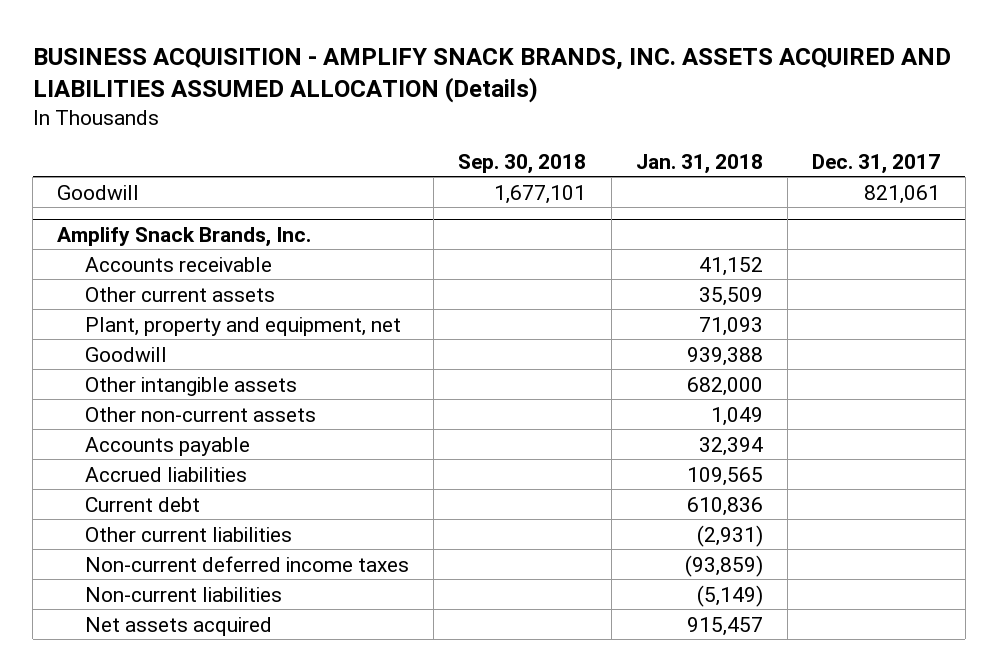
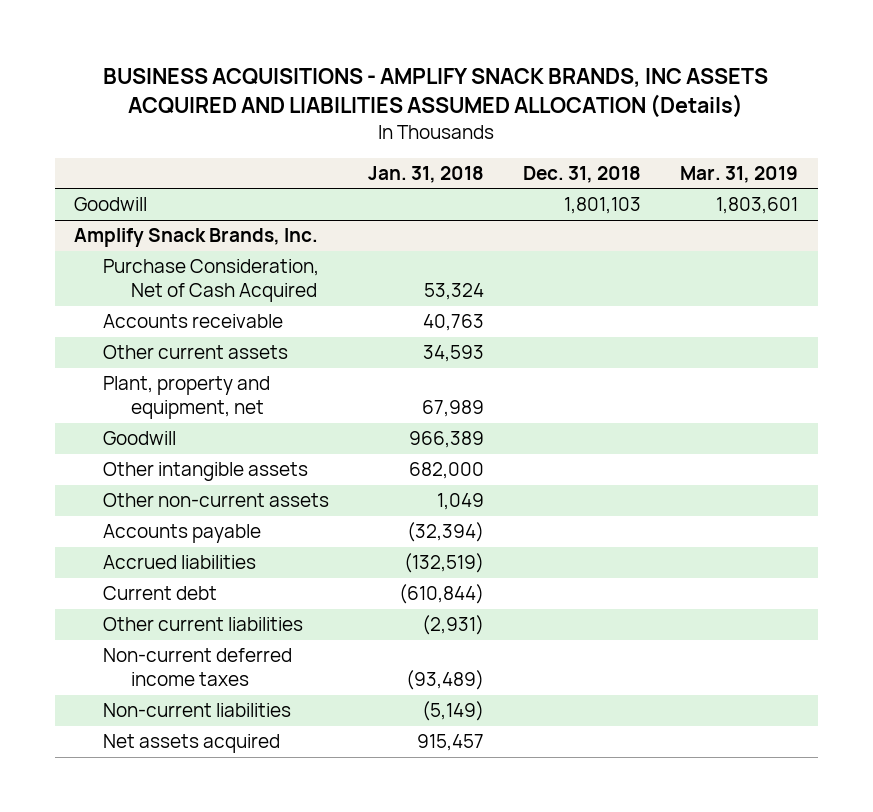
[32,47,951,104] BUSINESS ACQUISITION - AMPLIFY SNACK BRANDS, INC. ASSETS ACQUIRED AND LIABILITIES ASSUMED ALLOCATION (Details) -> [103,67,769,119] BUSINESS ACQUISITIONS - AMPLIFY SNACK BRANDS, INC ASSETS ACQUIRED AND LIABILITIES ASSUMED ALLOCATION (Details)
[458,153,587,174] Sep. 30, 2018 -> none
[812,153,941,174] Dec. 31, 2017 -> none
none -> [523,165,642,183] Dec. 31, 2018
none -> [680,165,799,183] Mar. 31, 2019
none -> [102,259,319,303] Purchase Consideration, Net of Cash Acquired
[698,256,763,276] 41,152 -> [423,314,485,332] 40,763
[698,286,763,306] 35,509 -> [423,345,485,363] 34,593
[698,316,763,336] 71,093 -> [422,400,485,418] 67,989
[686,346,763,366] 939,388 -> [409,431,485,449] 966,389
[698,436,763,456] 32,394 -> [407,522,485,543] (32,394)
[686,466,763,486] 109,565 -> [404,553,485,574] (132,519)
[686,496,763,516] 610,836 -> [399,584,485,605] (610,844)
[684,554,763,577] (93,859) -> [406,670,485,691] (93,489)

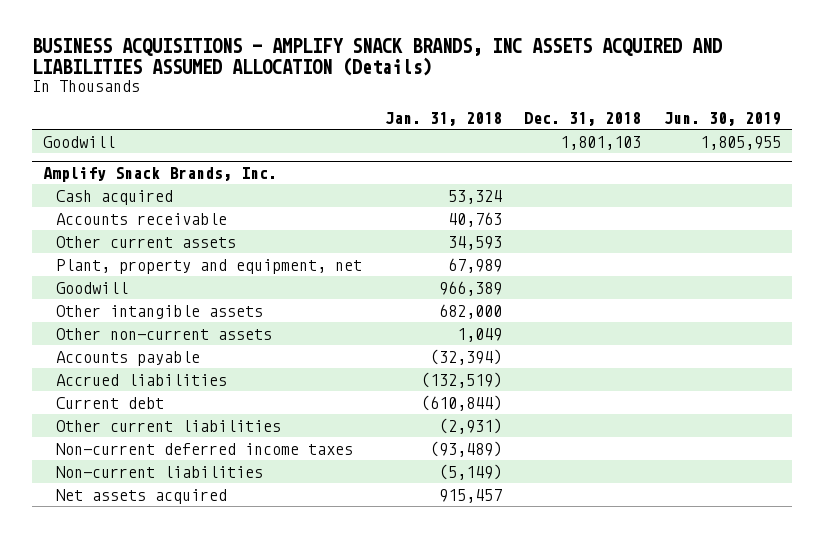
[680,165,799,183] Mar. 31, 2019 -> none
none -> [663,111,781,126] Jun. 30, 2019
[102,259,319,303] Purchase Consideration, Net of Cash Acquired -> [56,189,174,205] Cash acquired

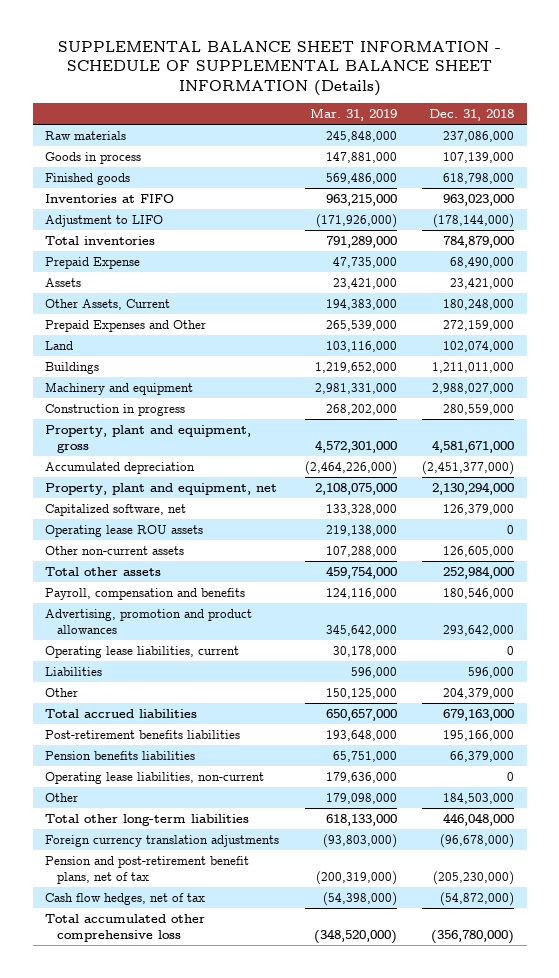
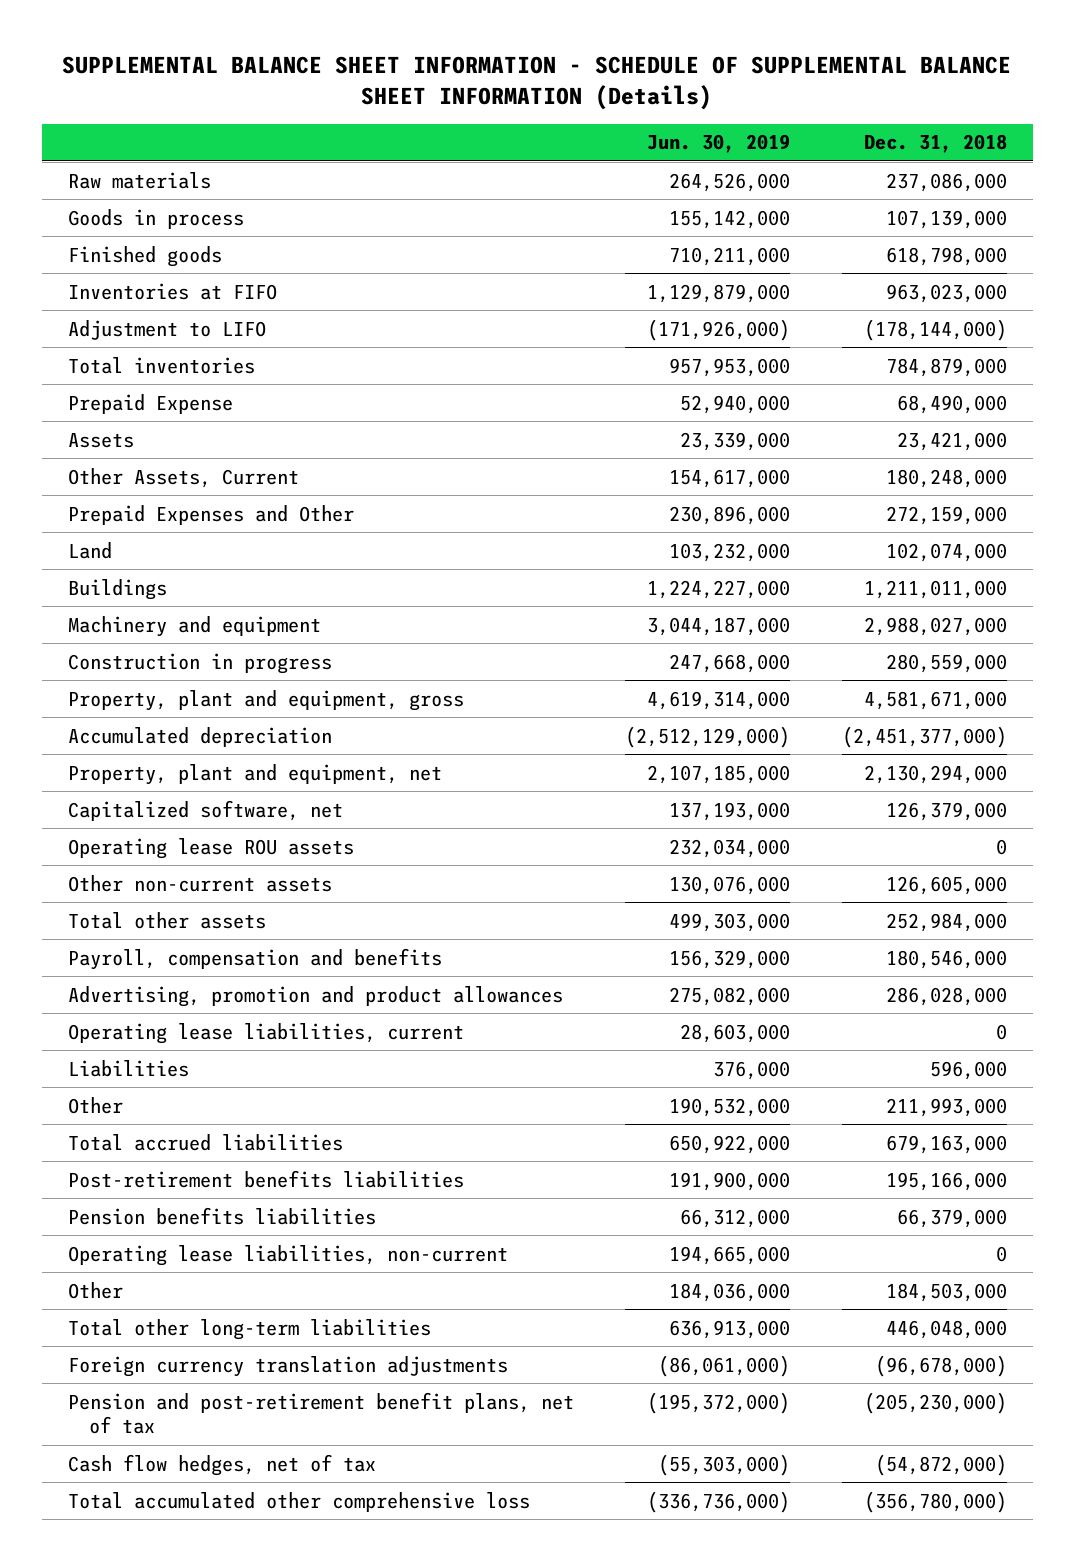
[309,107,397,121] Mar. 31, 2019 -> none
none -> [647,134,791,154] Jun. 30, 2019
[442,624,514,636] 293,642,000 -> [885,986,1007,1006] 286,028,000
[442,687,514,699] 204,379,000 -> [885,1097,1007,1117] 211,993,000

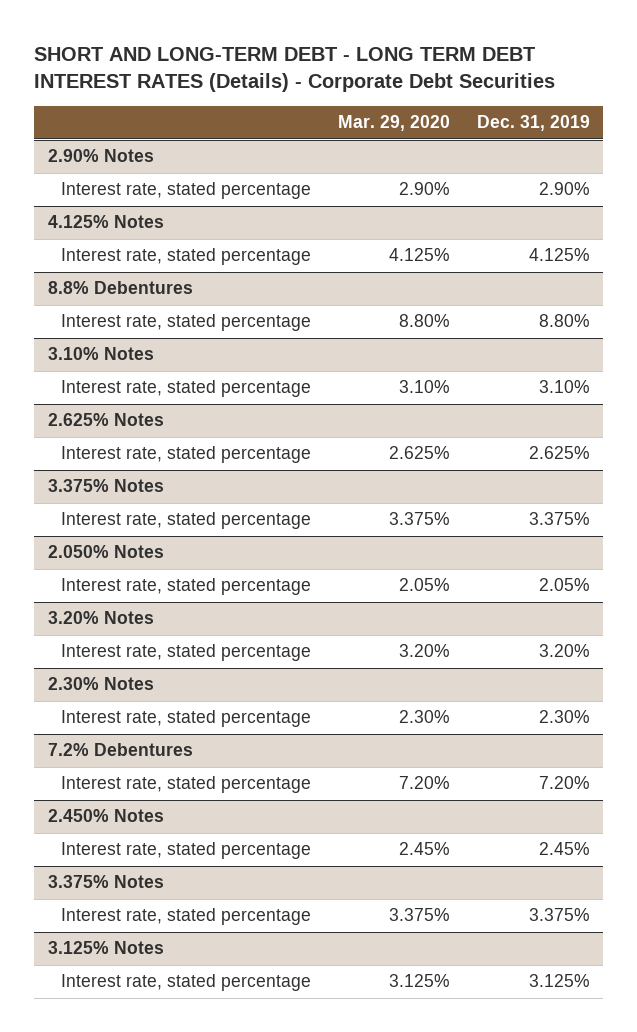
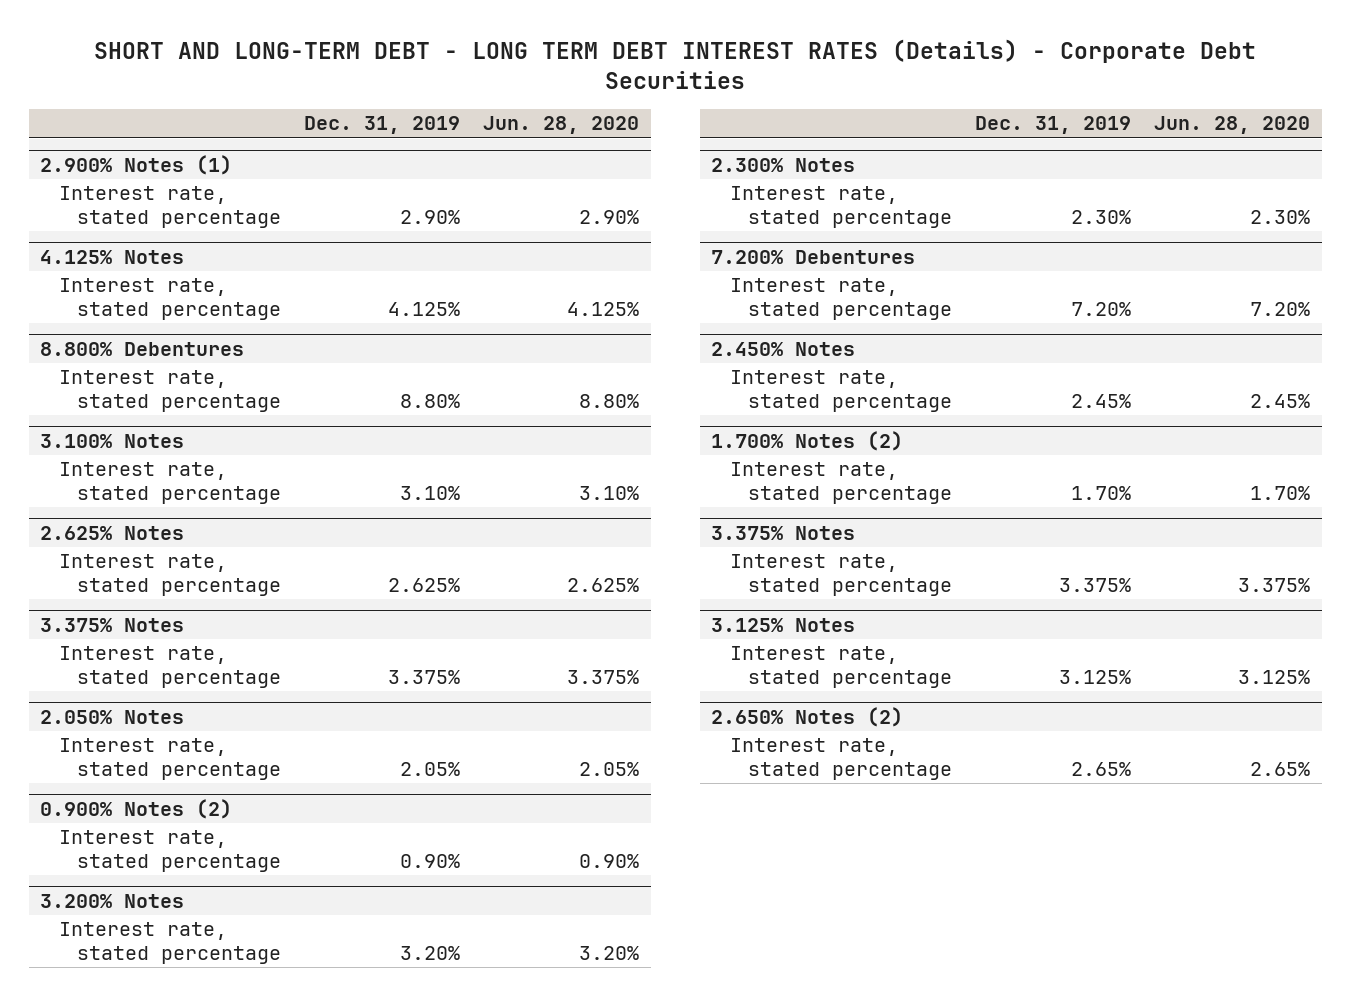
[337,115,450,132] Mar. 29, 2020 -> none
none -> [483,116,640,135] Jun. 28, 2020
[47,149,154,163] 2.90% Notes -> [40,155,233,176] 2.900% Notes (1)
[47,281,193,295] 8.8% Debentures -> [40,342,245,357] 8.800% Debentures
[47,347,154,361] 3.10% Notes -> [40,434,185,449] 3.100% Notes
[47,611,154,625] 3.20% Notes -> [40,799,233,820] 0.900% Notes (2)
none -> [58,830,282,872] Interest rate, stated percentage
none -> [40,894,185,909] 3.200% Notes
[47,677,154,691] 2.30% Notes -> [711,158,856,173] 2.300% Notes
[47,743,193,757] 7.2% Debentures -> [711,250,916,265] 7.200% Debentures
none -> [711,431,904,452] 1.700% Notes (2)
none -> [729,462,953,504] Interest rate, stated percentage
none -> [711,707,904,728] 2.650% Notes (2)
none -> [729,738,953,780] Interest rate, stated percentage

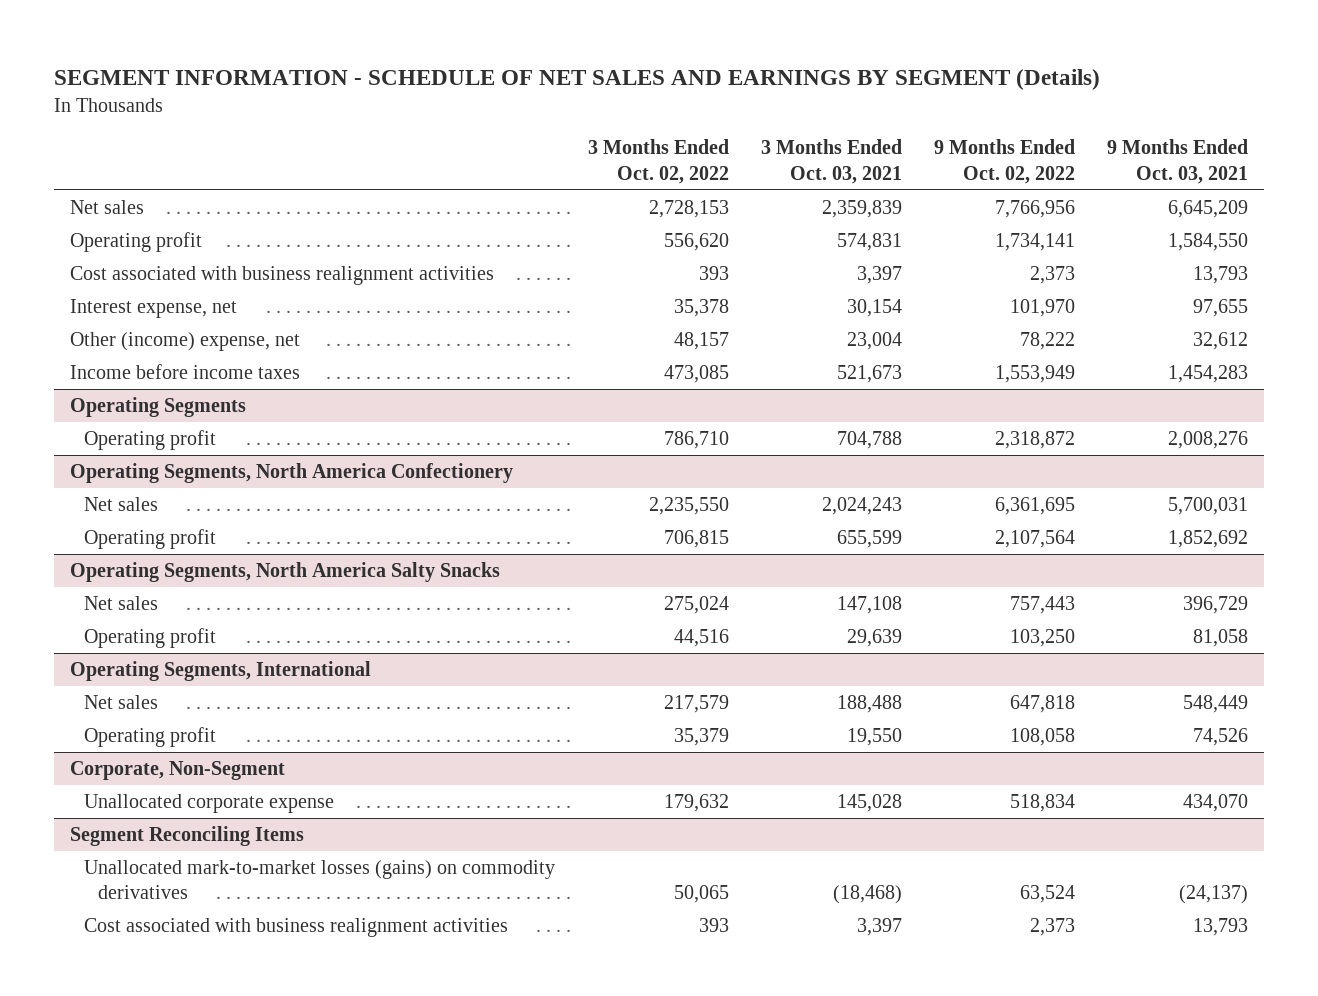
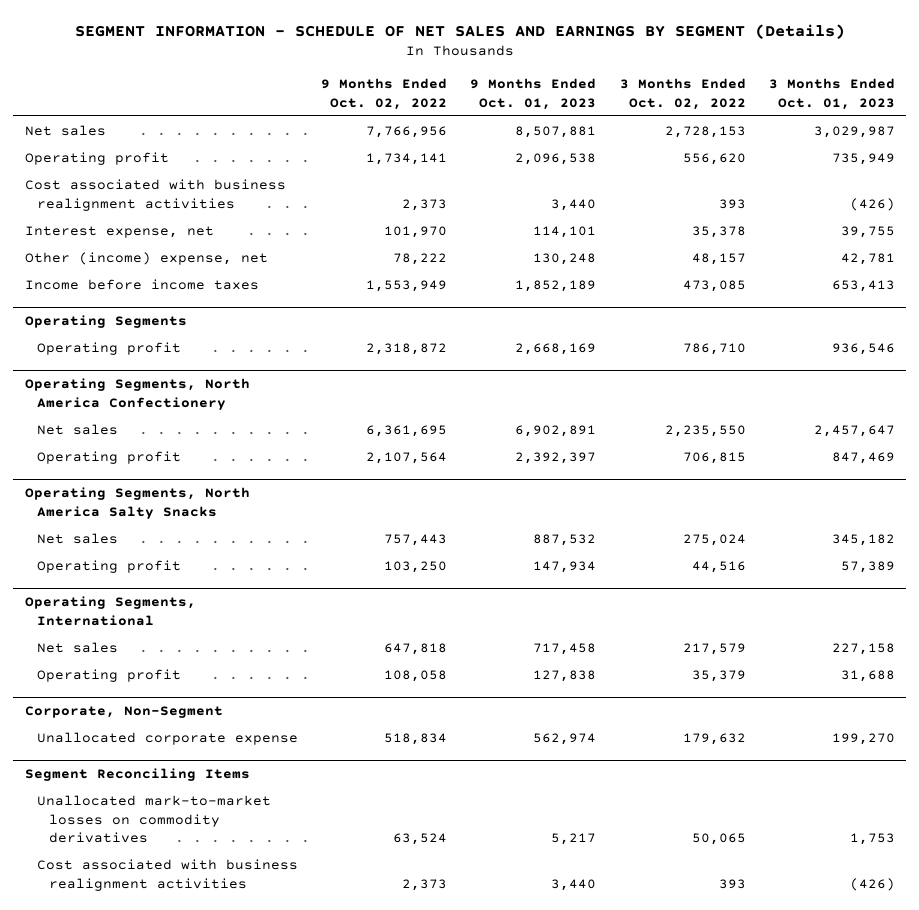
[760,139,902,184] 3 Months Ended Oct. 03, 2021 -> none
[1107,139,1249,184] 9 Months Ended Oct. 03, 2021 -> none
none -> [470,77,597,110] 9 Months Ended Oct. 01, 2023
none -> [768,77,895,110] 3 Months Ended Oct. 01, 2023
[84,859,556,900] Unallocated mark-to-market losses (gains) on commodity derivatives -> [37,794,272,844] Unallocated mark-to-market losses on commodity derivatives

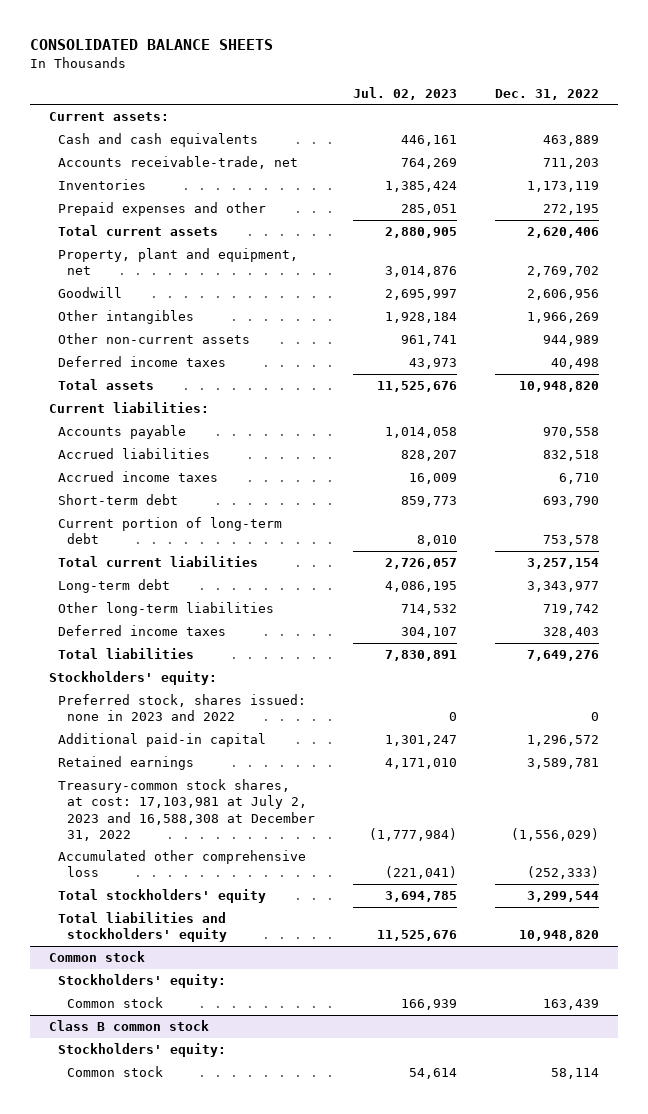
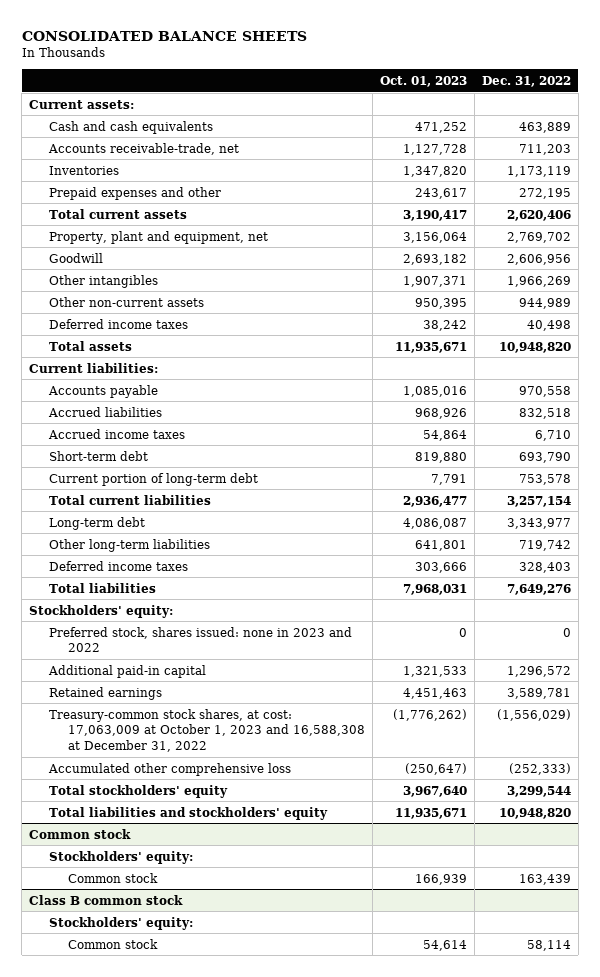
[353,86,458,100] Jul. 02, 2023 -> none
none -> [379,75,467,87] Oct. 01, 2023
[58,779,316,841] Treasury-common stock shares, at cost: 17,103,981 at July 2, 2023 and 16,588,308 at December 31, 2022 -> [48,708,365,753] Treasury-common stock shares, at cost: 17,063,009 at October 1, 2023 and 16,588,308 at December 31, 2022

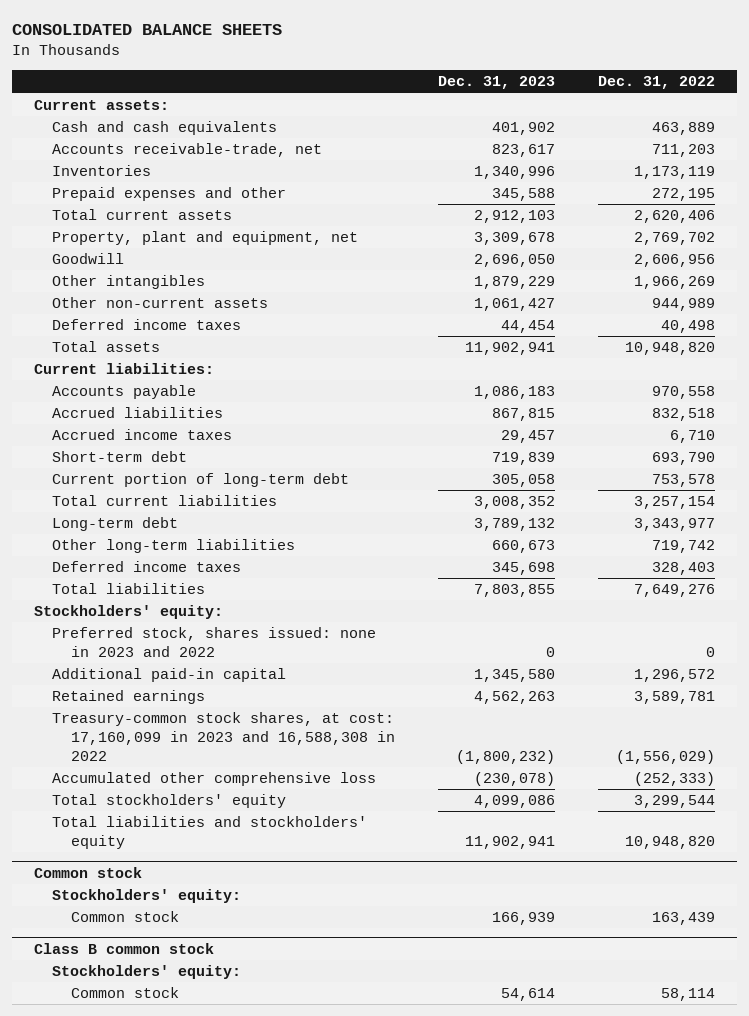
[379,75,467,87] Oct. 01, 2023 -> none
none -> [438,76,556,90] Dec. 31, 2023
[48,708,365,753] Treasury-common stock shares, at cost: 17,063,009 at October 1, 2023 and 16,588,308 at December 31, 2022 -> [52,712,396,761] Treasury-common stock shares, at cost: 17,160,099 in 2023 and 16,588,308 in 2022

